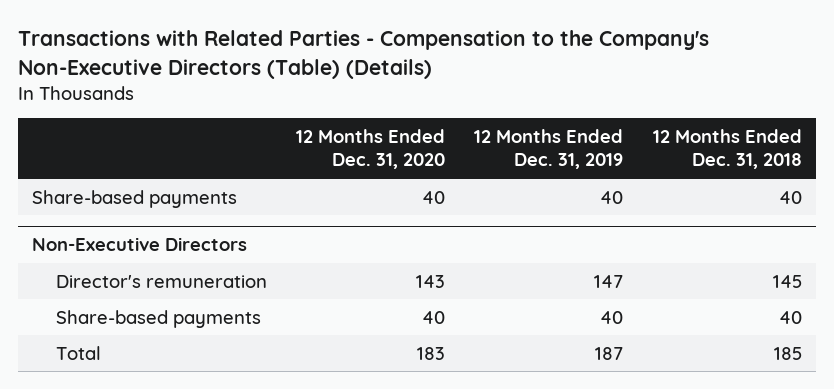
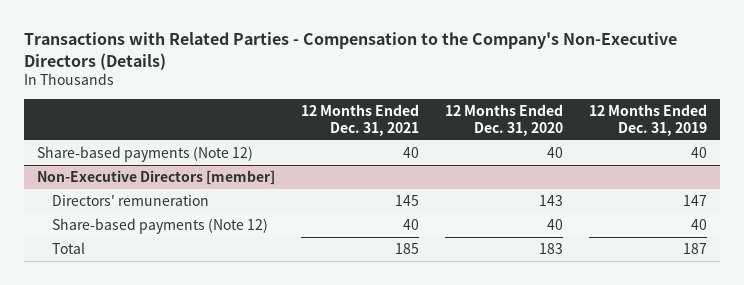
[17,30,709,80] Transactions with Related Parties - Compensation to the Company's Non-Executive Directors (Table) (Details) -> [23,32,677,70] Transactions with Related Parties - Compensation to the Company's Non-Executive Directors (Details)
[652,129,802,170] 12 Months Ended Dec. 31, 2018 -> none
none -> [300,104,419,136] 12 Months Ended Dec. 31, 2021
[32,189,238,208] Share-based payments -> [36,145,253,162] Share-based payments (Note 12)
[32,237,248,252] Non-Executive Directors -> [36,169,275,185] Non-Executive Directors [member]
[55,274,267,288] Director's remuneration -> [52,194,210,206] Directors' remuneration
[55,309,261,328] Share-based payments -> [52,217,269,234] Share-based payments (Note 12)

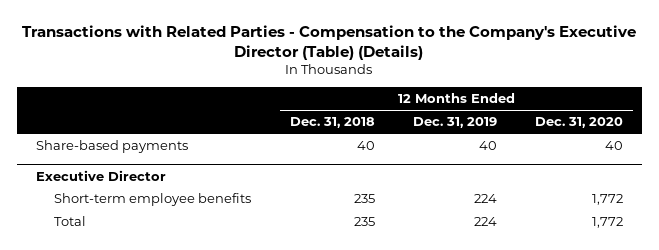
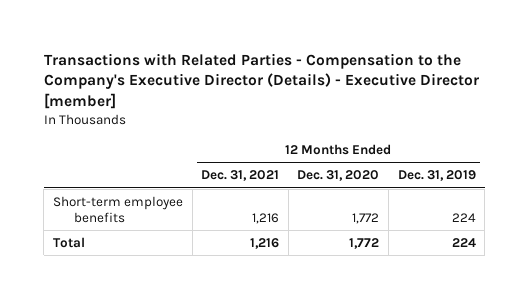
[22,24,637,60] Transactions with Related Parties - Compensation to the Company's Executive Director (Table) (Details) -> [43,52,479,110] Transactions with Related Parties - Compensation to the Company's Executive Director (Details) - Executive Director [member]
[289,117,375,129] Dec. 31, 2018 -> none
none -> [201,170,280,182] Dec. 31, 2021
[35,140,188,154] Share-based payments -> none
[35,169,166,181] Executive Director -> none

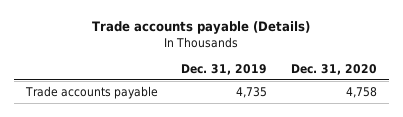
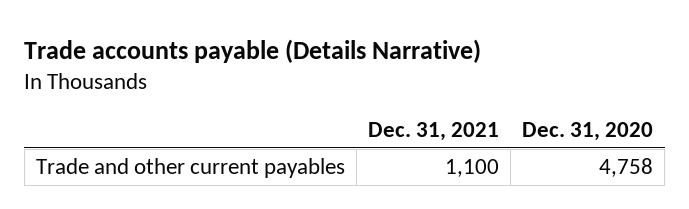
[92,21,311,35] Trade accounts payable (Details) -> [24,39,482,64] Trade accounts payable (Details Narrative)
[181,64,268,76] Dec. 31, 2019 -> none
none -> [368,122,500,142] Dec. 31, 2021
[24,86,158,100] Trade accounts payable -> [35,158,345,179] Trade and other current payables

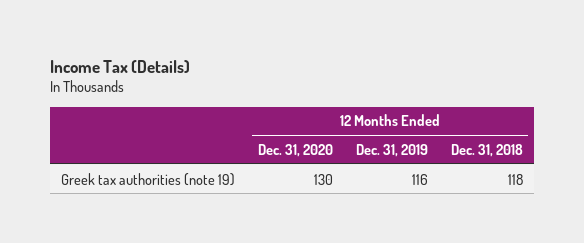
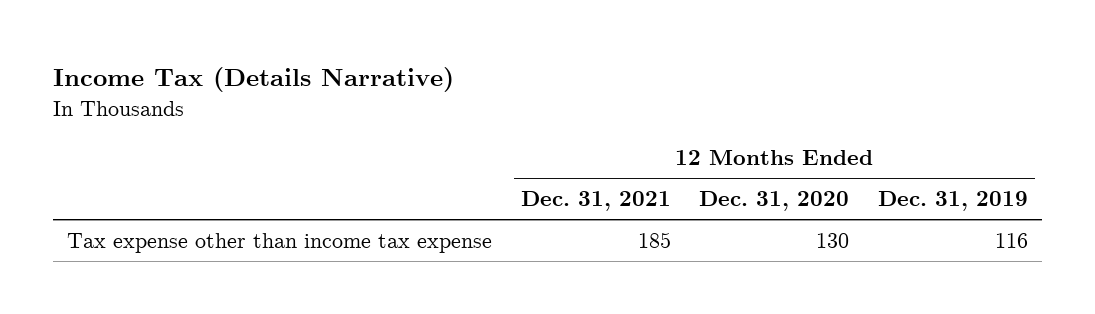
[50,59,191,73] Income Tax (Details) -> [52,67,454,93] Income Tax (Details Narrative)
[450,143,523,157] Dec. 31, 2018 -> none
none -> [520,191,671,212] Dec. 31, 2021
[61,172,236,186] Greek tax authorities (note 19) -> [67,232,493,253] Tax expense other than income tax expense

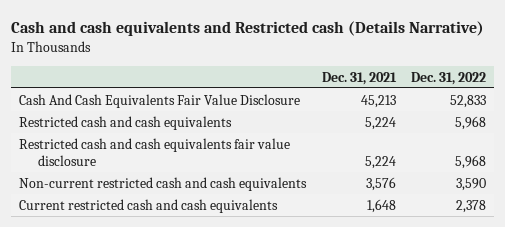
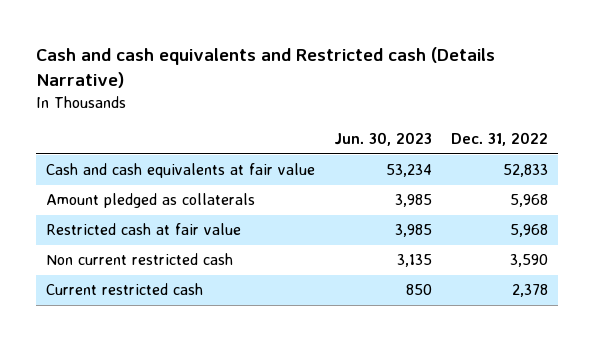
[321,71,397,85] Dec. 31, 2021 -> none
none -> [334,132,433,147] Jun. 30, 2023
[19,93,301,108] Cash And Cash Equivalents Fair Value Disclosure -> [45,163,315,179] Cash and cash equivalents at fair value
[19,115,233,130] Restricted cash and cash equivalents -> [45,193,255,209] Amount pledged as collaterals
[19,137,291,167] Restricted cash and cash equivalents fair value disclosure -> [45,223,241,236] Restricted cash at fair value
[19,176,308,191] Non-current restricted cash and cash equivalents -> [45,253,233,266] Non current restricted cash
[19,198,279,213] Current restricted cash and cash equivalents -> [45,283,203,296] Current restricted cash

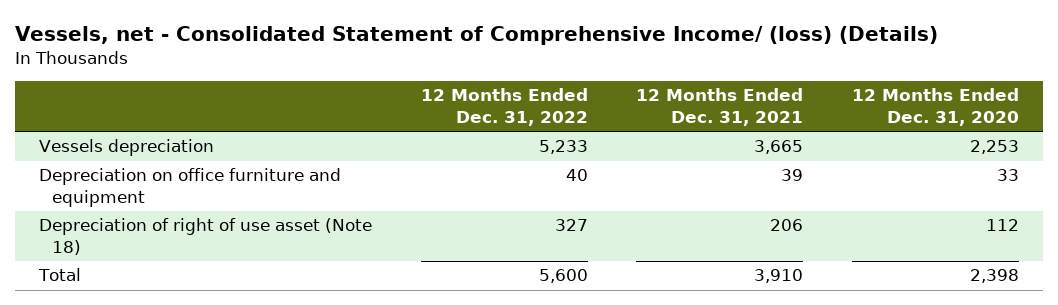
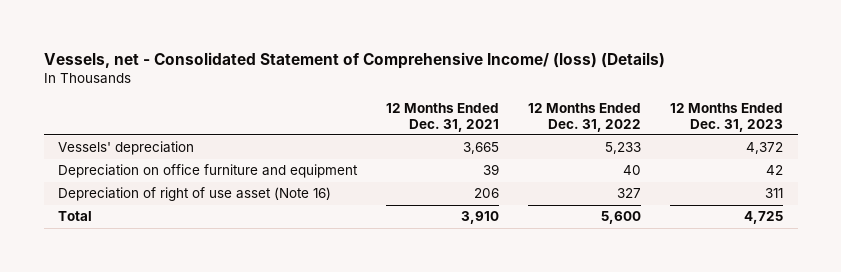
[851,88,1019,127] 12 Months Ended Dec. 31, 2020 -> none
none -> [670,102,784,132] 12 Months Ended Dec. 31, 2023
[39,139,215,157] Vessels depreciation -> [58,141,195,156] Vessels' depreciation
[39,218,373,256] Depreciation of right of use asset (Note 18) -> [58,187,332,202] Depreciation of right of use asset (Note 16)

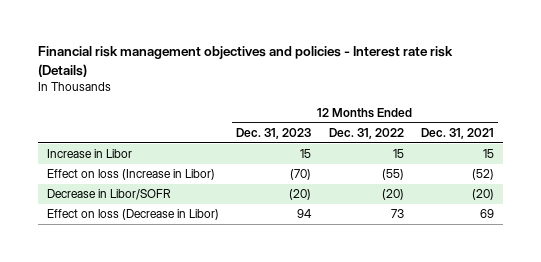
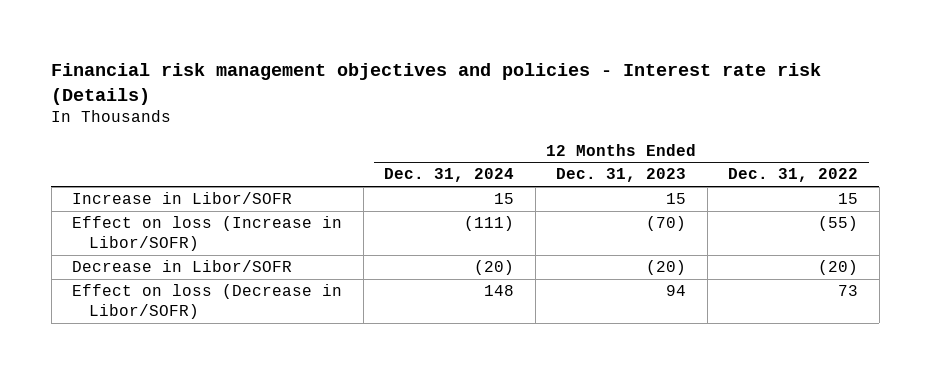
[421,128,495,140] Dec. 31, 2021 -> none
none -> [384,168,515,183] Dec. 31, 2024
[46,149,132,159] Increase in Libor -> [72,192,293,205] Increase in Libor/SOFR
[46,169,215,181] Effect on loss (Increase in Libor) -> [72,216,343,251] Effect on loss (Increase in Libor/SOFR)
[46,209,219,221] Effect on loss (Decrease in Libor) -> [72,284,343,319] Effect on loss (Decrease in Libor/SOFR)

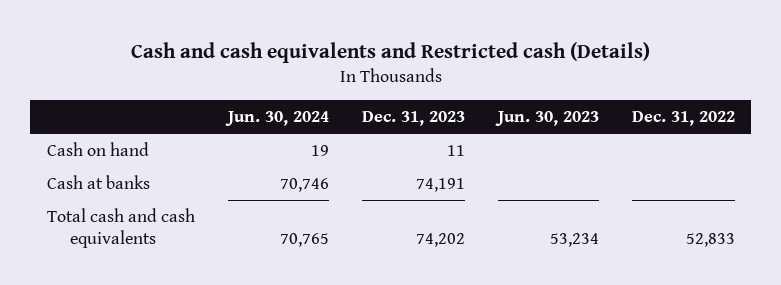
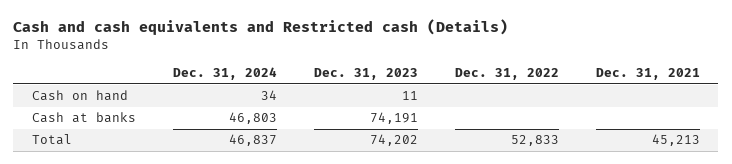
[224,111,329,127] Jun. 30, 2024 -> none
[494,111,599,127] Jun. 30, 2023 -> none
none -> [172,67,277,81] Dec. 31, 2024
none -> [595,68,700,81] Dec. 31, 2021
[46,208,195,248] Total cash and cash equivalents -> [31,134,72,146] Total

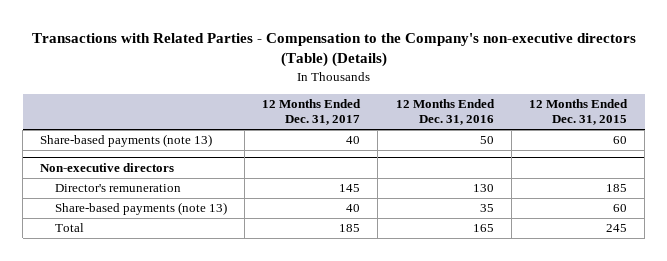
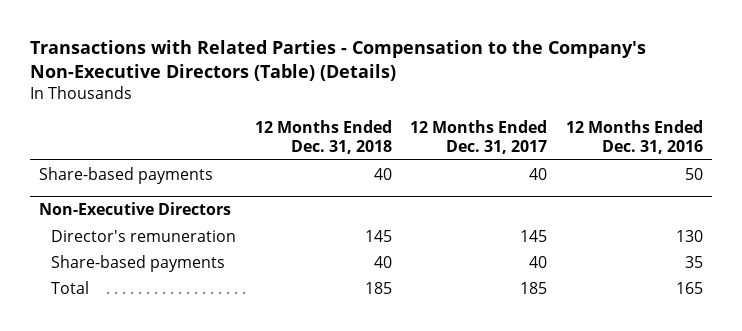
[31,32,636,68] Transactions with Related Parties - Compensation to the Company's non-executive directors (Table) (Details) -> [29,39,646,81] Transactions with Related Parties - Compensation to the Company's Non-Executive Directors (Table) (Details)
[529,99,629,126] 12 Months Ended Dec. 31, 2015 -> none
none -> [254,119,392,155] 12 Months Ended Dec. 31, 2018
[40,134,213,148] Share-based payments (note 13) -> [39,166,214,184] Share-based payments
[40,162,175,172] Non-executive directors -> [39,202,232,216] Non-Executive Directors
[54,202,227,216] Share-based payments (note 13) -> [51,254,226,272] Share-based payments

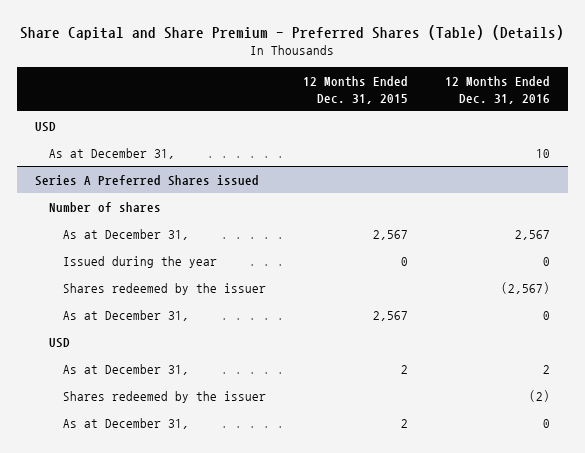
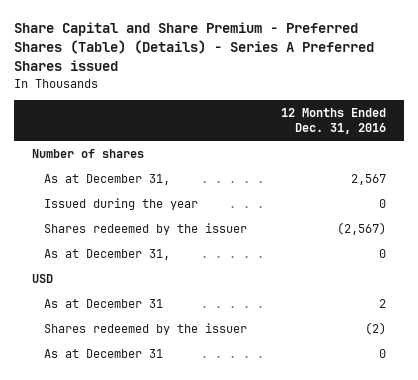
[20,24,565,40] Share Capital and Share Premium - Preferred Shares (Table) (Details) -> [14,22,375,72] Share Capital and Share Premium - Preferred Shares (Table) (Details) - Series A Preferred Shares issued
[302,76,408,104] 12 Months Ended Dec. 31, 2015 -> none
[34,121,56,132] USD -> none
[48,147,175,159] As at December 31, -> none
[34,174,259,186] Series A Preferred Shares issued -> none
[62,363,189,375] As at December 31, -> [43,298,163,308] As at December 31
[62,417,189,429] As at December 31, -> [43,348,163,358] As at December 31

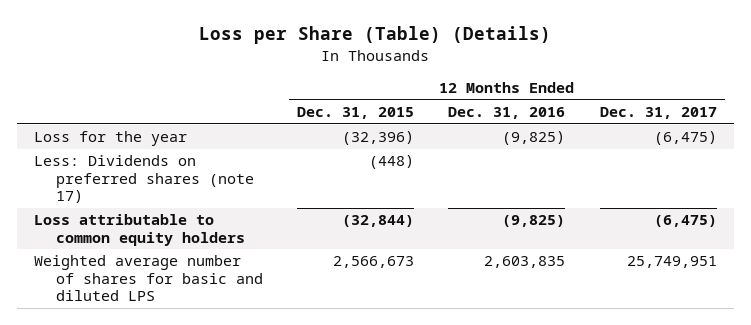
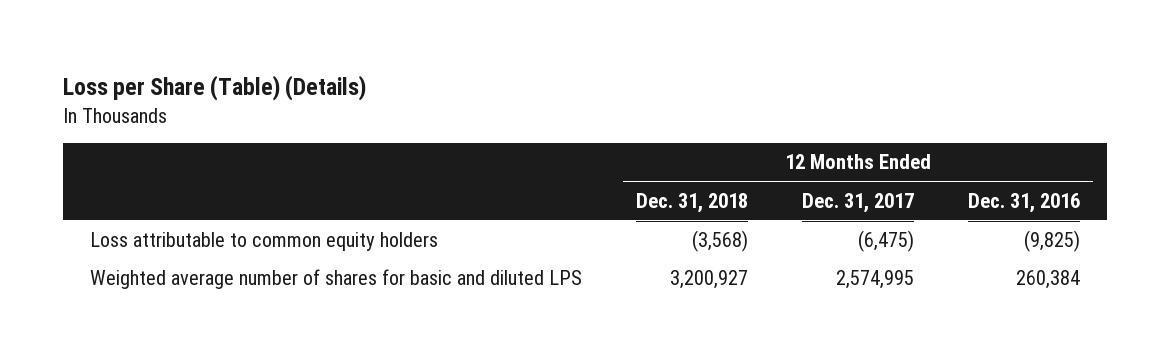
[297,107,415,120] Dec. 31, 2015 -> none
none -> [636,192,749,213] Dec. 31, 2018
[34,131,188,147] Loss for the year -> none
[34,155,254,204] Less: Dividends on preferred shares (note 17) -> none
[484,256,566,269] 2,603,835 -> [1015,270,1080,290] 260,384
[626,256,717,269] 25,749,951 -> [835,270,914,290] 2,574,995

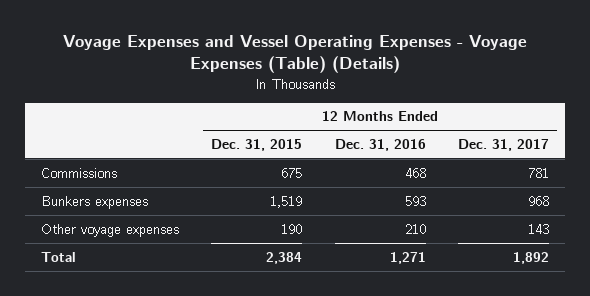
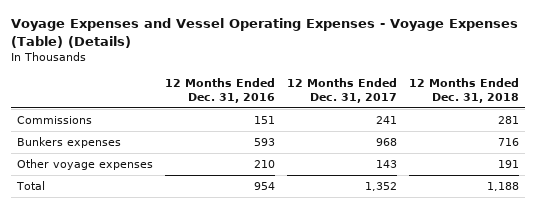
[211,139,303,152] Dec. 31, 2015 -> none
none -> [408,77,519,103] 12 Months Ended Dec. 31, 2018
[404,167,426,178] 468 -> [253,116,275,125] 151
[527,167,549,178] 781 -> [375,116,397,125] 241
[389,251,426,264] 1,271 -> [253,182,275,191] 954
[512,251,549,264] 1,892 -> [364,182,397,192] 1,352

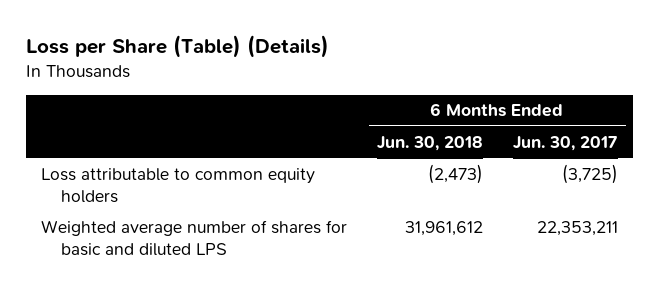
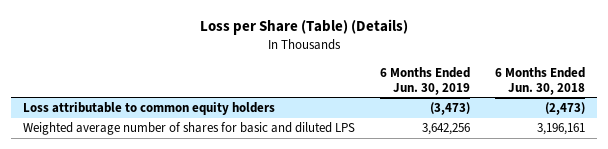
[513,135,619,151] Jun. 30, 2017 -> none
none -> [380,66,471,95] 6 Months Ended Jun. 30, 2019
[404,220,483,236] 31,961,612 -> [536,123,585,136] 3,196,161

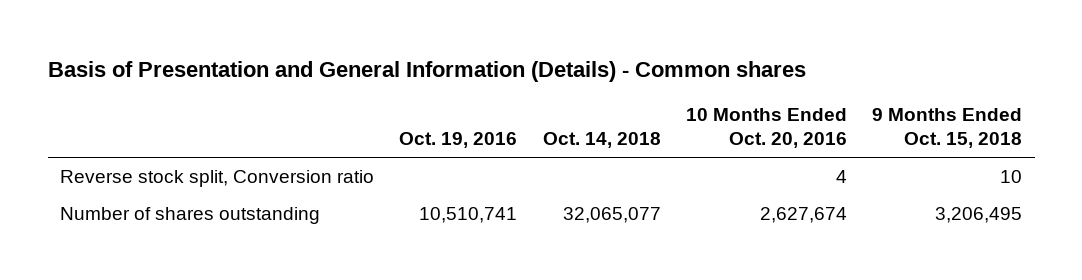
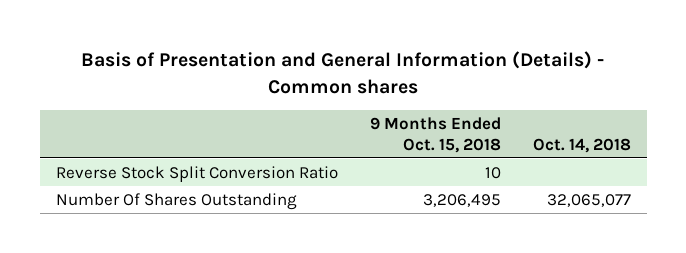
[399,132,518,149] Oct. 19, 2016 -> none
[685,108,847,149] 10 Months Ended Oct. 20, 2016 -> none
[60,169,375,187] Reverse stock split, Conversion ratio -> [55,165,338,182] Reverse Stock Split Conversion Ratio
[60,206,321,224] Number of shares outstanding -> [55,192,297,210] Number Of Shares Outstanding

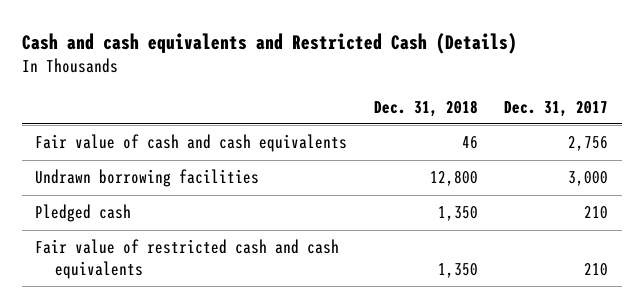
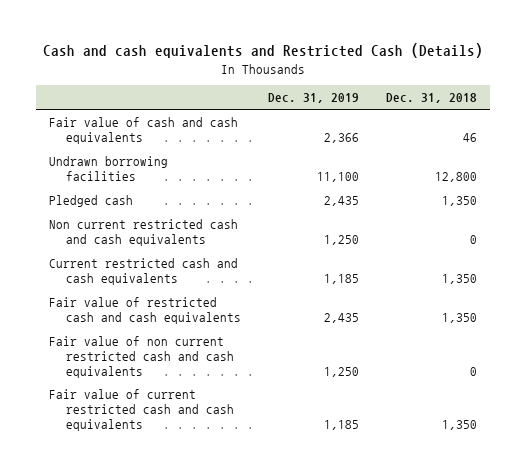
[504,100,609,117] Dec. 31, 2017 -> none
none -> [267,93,359,104] Dec. 31, 2019
none -> [49,218,239,246] Non current restricted cash and cash equivalents
none -> [49,257,239,285] Current restricted cash and cash equivalents
none -> [49,335,234,378] Fair value of non current restricted cash and cash equivalents
none -> [49,388,234,431] Fair value of current restricted cash and cash equivalents

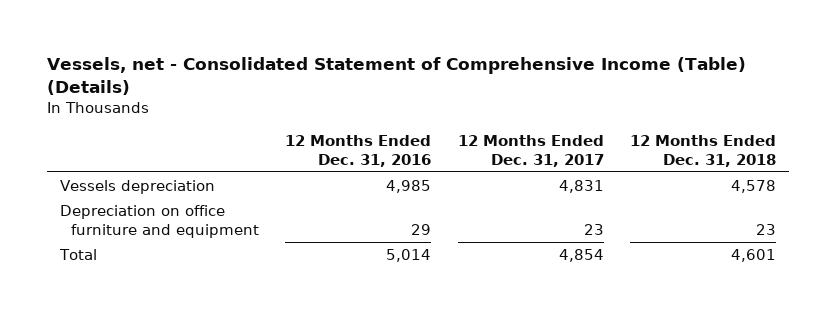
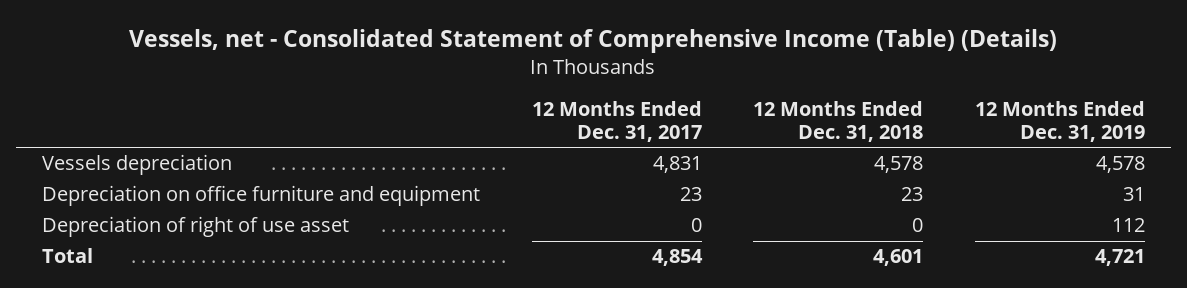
[285,134,432,167] 12 Months Ended Dec. 31, 2016 -> none
none -> [974,100,1145,142] 12 Months Ended Dec. 31, 2019
none -> [41,216,349,238] Depreciation of right of use asset

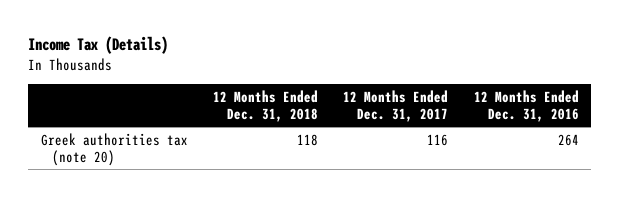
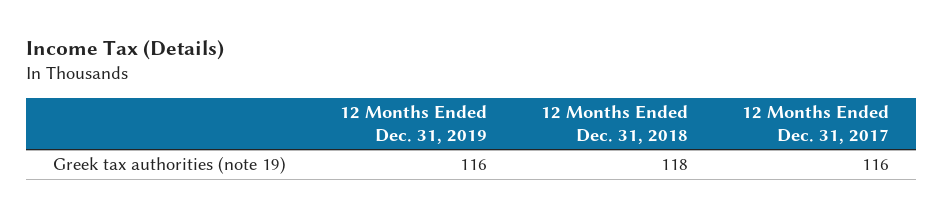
[473,89,579,122] 12 Months Ended Dec. 31, 2016 -> none
none -> [339,104,487,145] 12 Months Ended Dec. 31, 2019
[40,132,188,166] Greek authorities tax (note 20) -> [53,156,287,175] Greek tax authorities (note 19)

